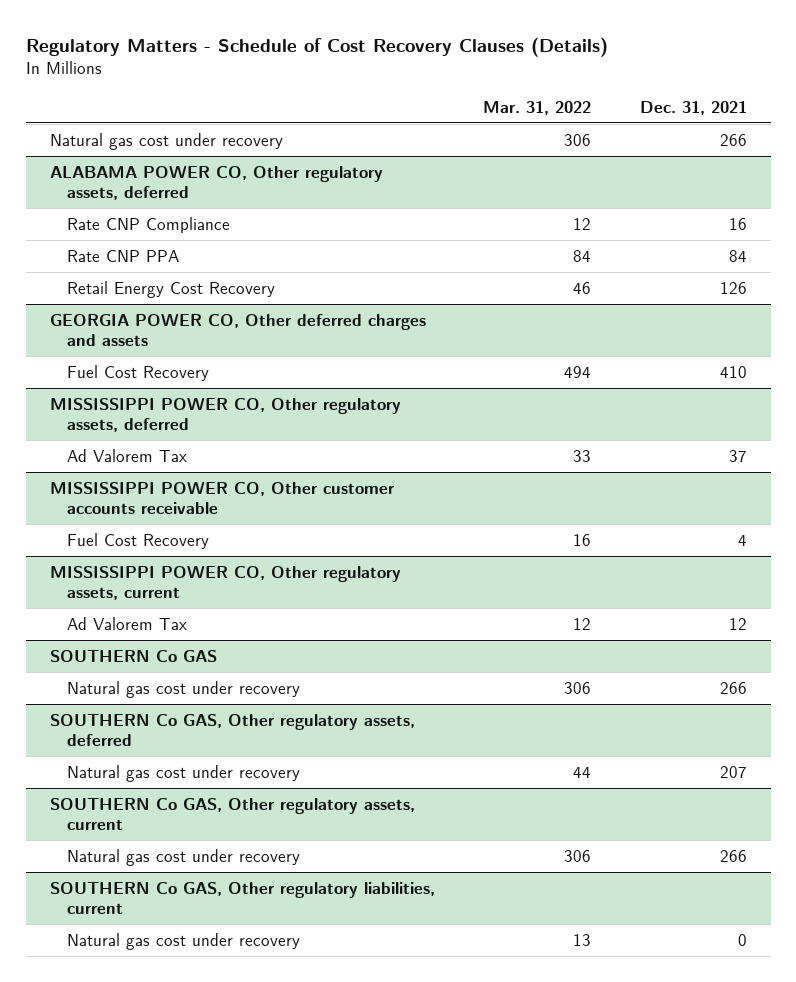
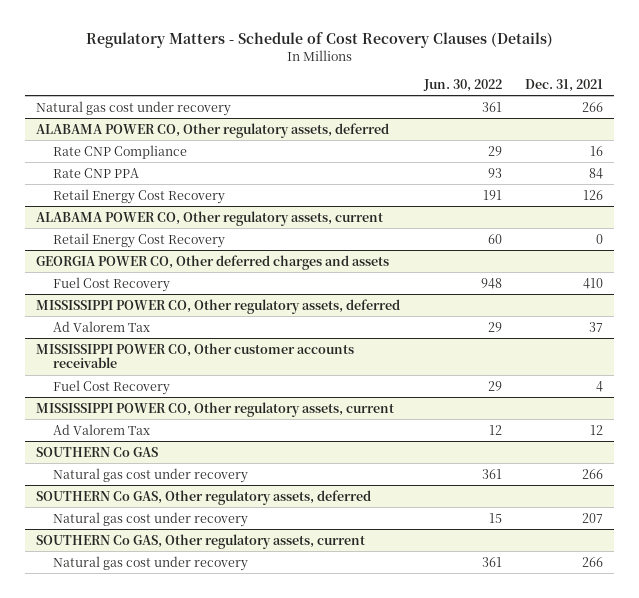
[483,100,592,115] Mar. 31, 2022 -> none
none -> [422,78,502,92] Jun. 30, 2022
none -> [36,210,384,226] ALABAMA POWER CO, Other regulatory assets, current
none -> [52,232,225,248] Retail Energy Cost Recovery
[49,881,435,914] SOUTHERN Co GAS, Other regulatory liabilities, current -> none
[67,932,301,950] Natural gas cost under recovery -> none

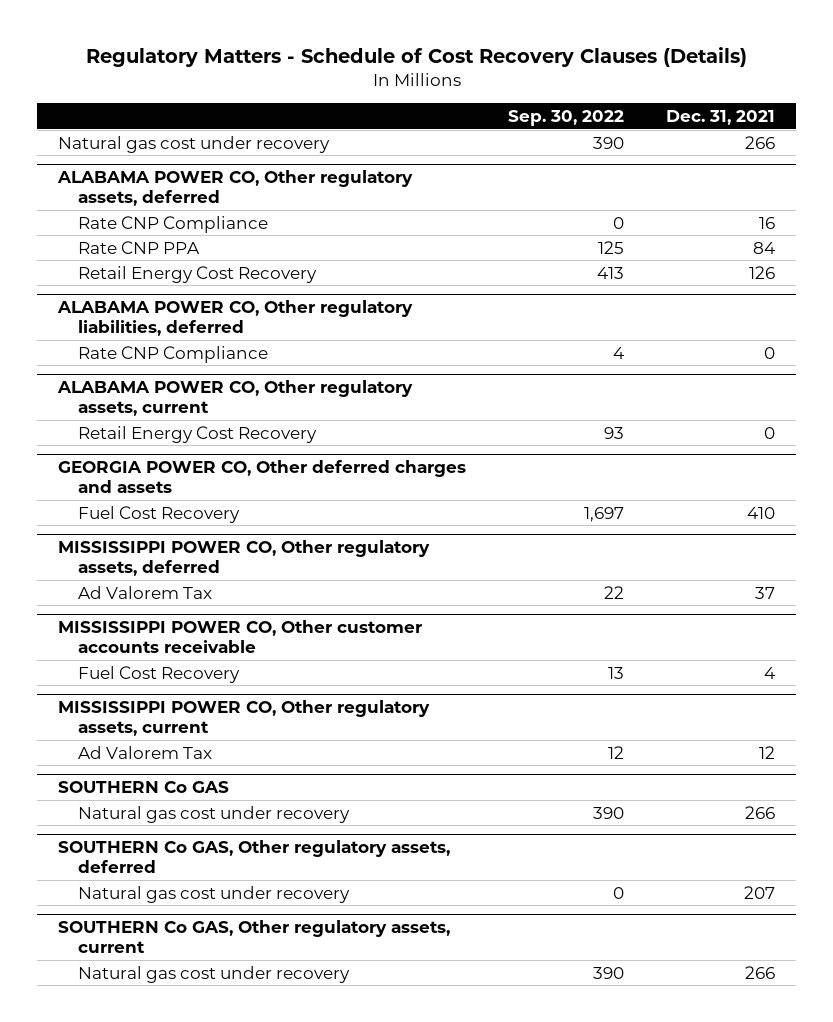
[422,78,502,92] Jun. 30, 2022 -> none
none -> [508,109,625,126] Sep. 30, 2022
none -> [57,300,414,337] ALABAMA POWER CO, Other regulatory liabilities, deferred
none -> [77,345,268,363] Rate CNP Compliance

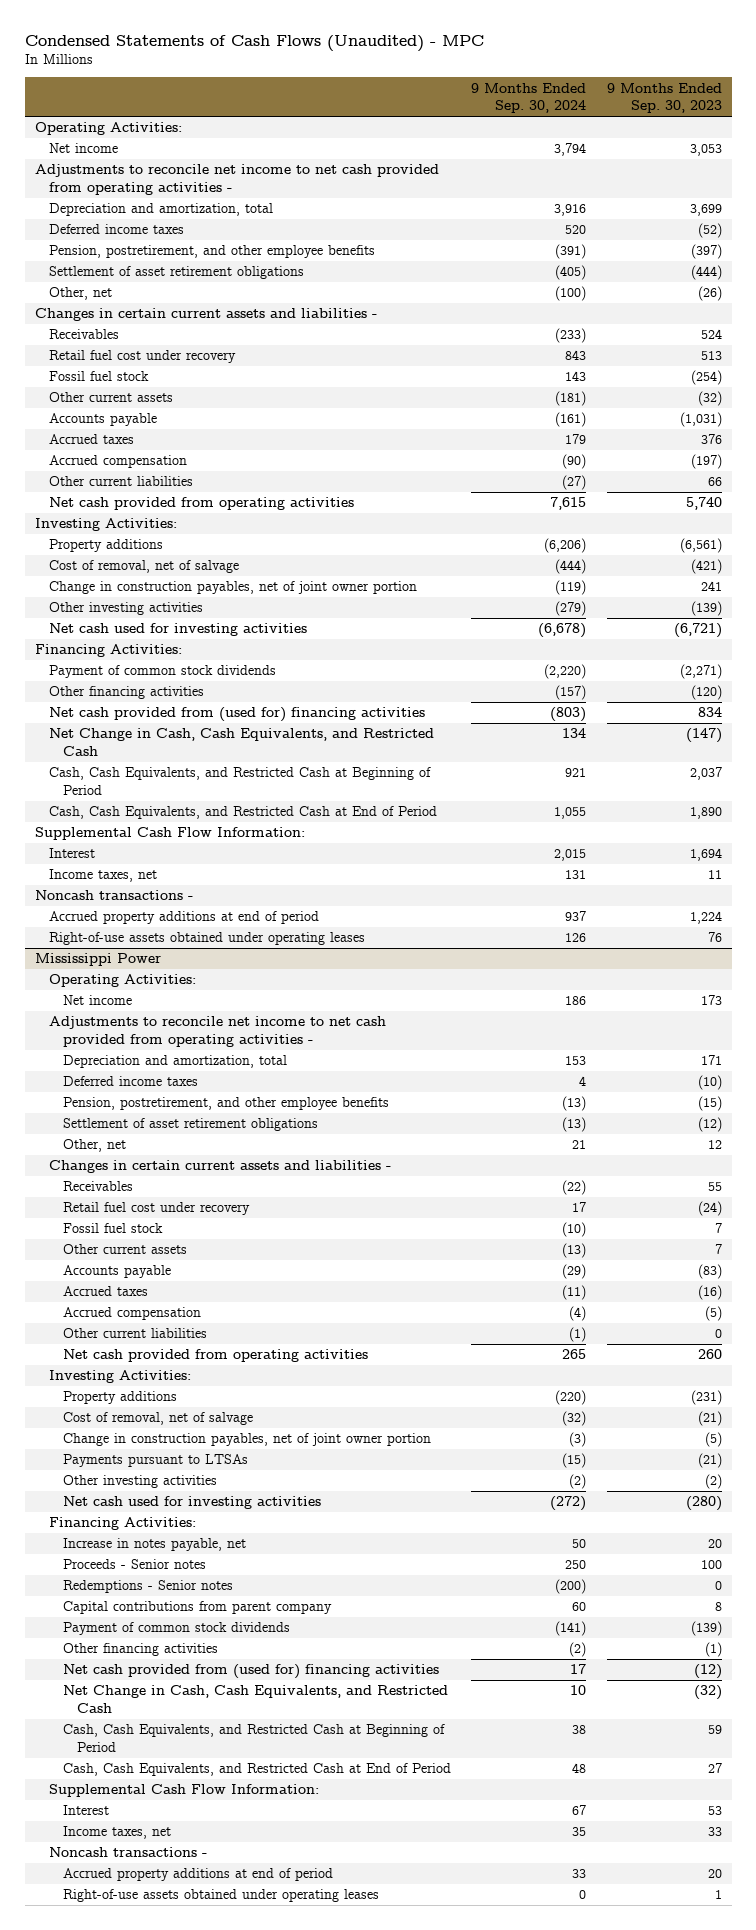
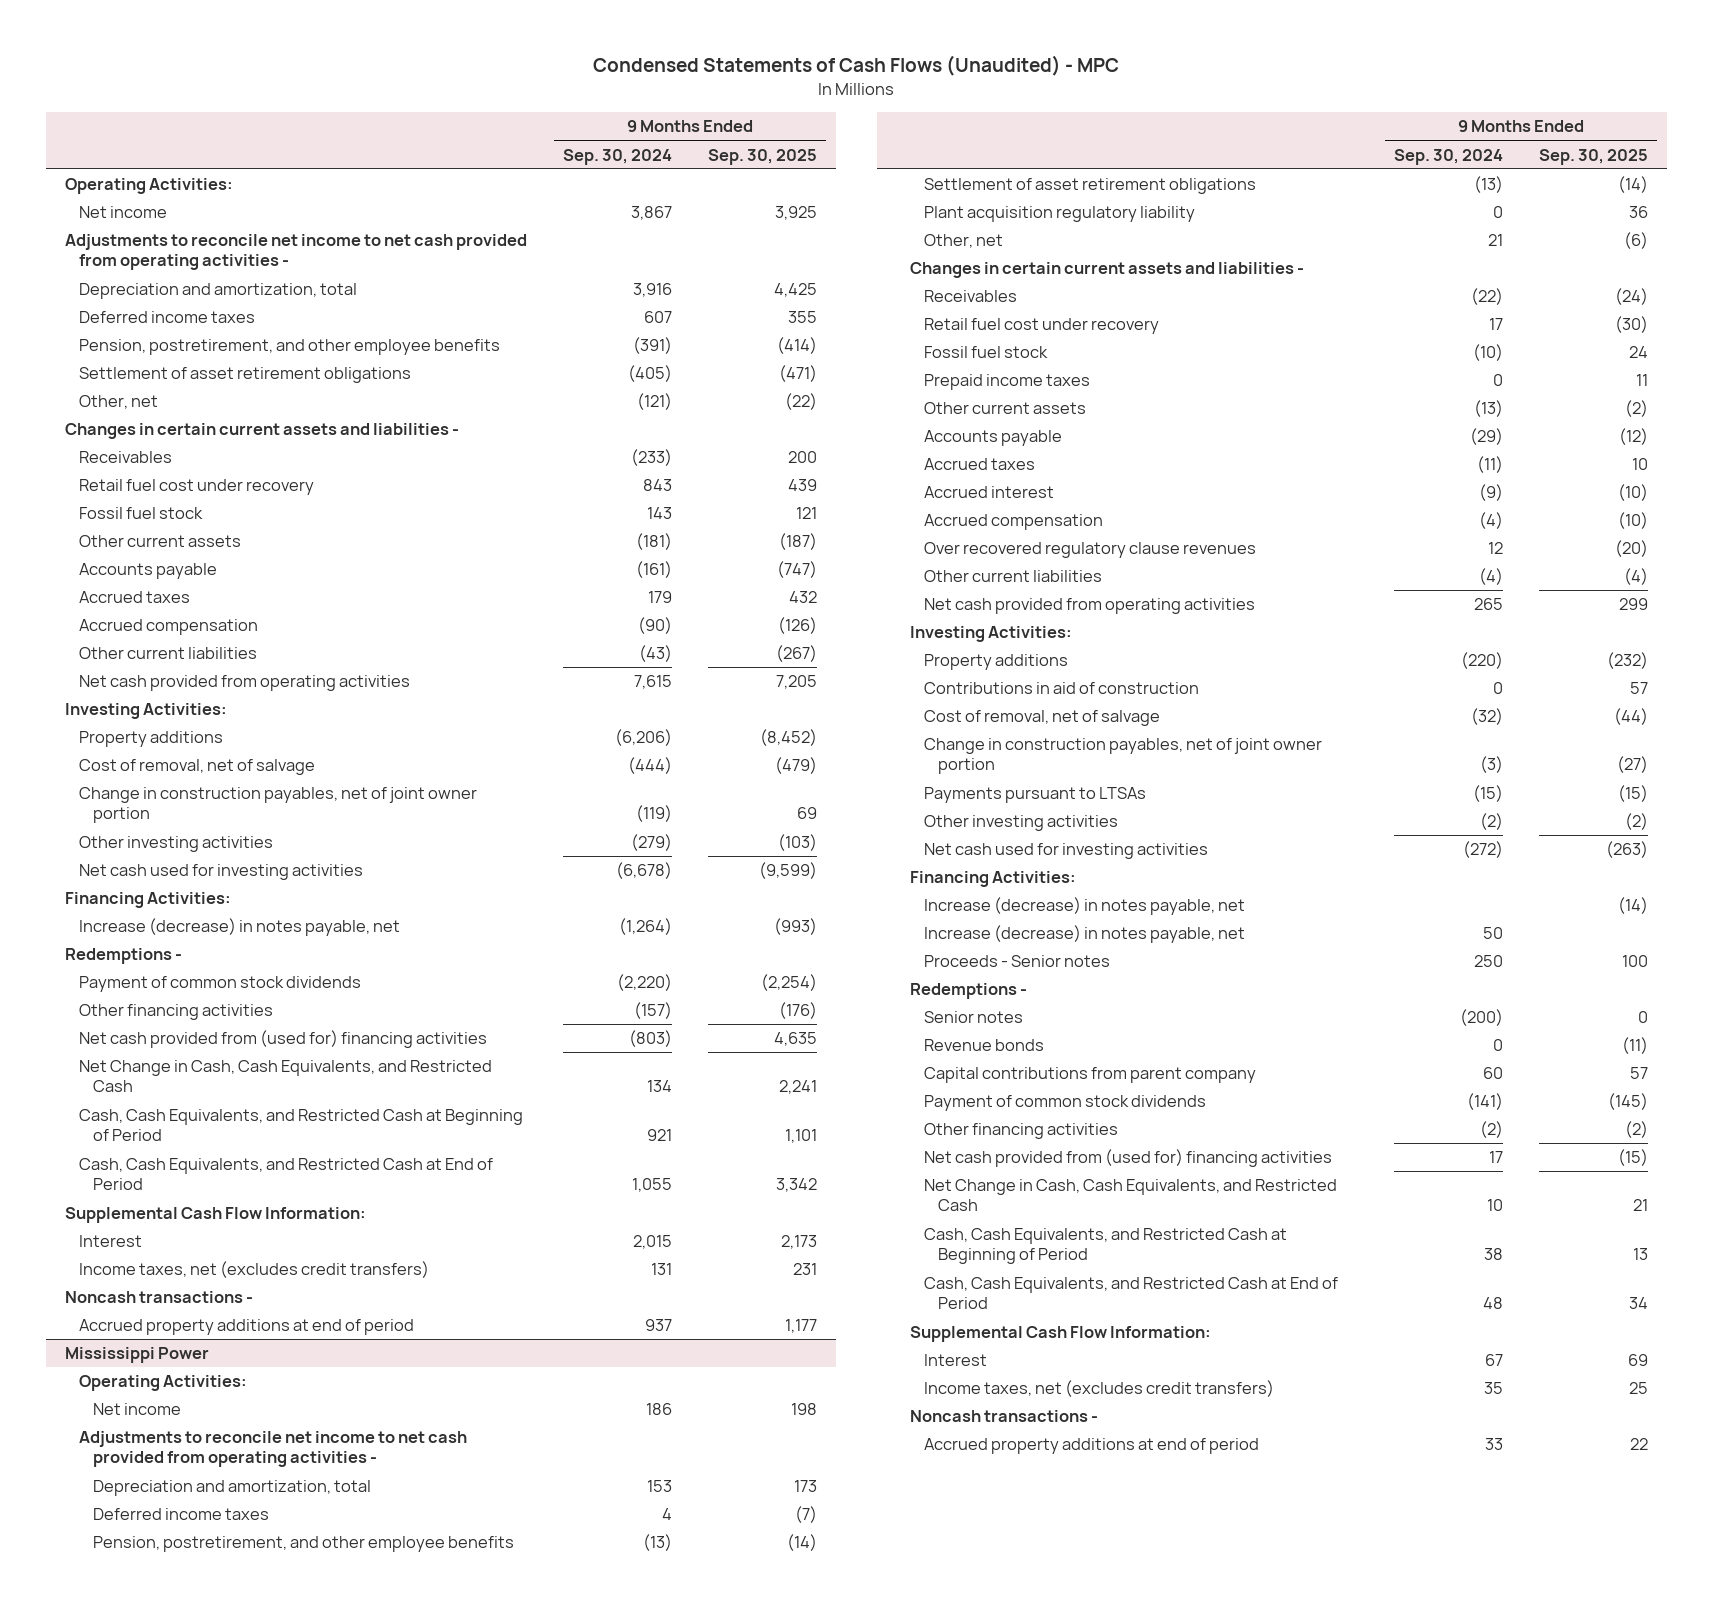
[606,82,722,114] 9 Months Ended Sep. 30, 2023 -> none
none -> [708,148,818,165] Sep. 30, 2025
[554,143,587,157] 3,794 -> [630,206,672,221] 3,867
[565,225,587,235] 520 -> [643,311,672,324] 607
[555,286,587,302] (100) -> [636,393,672,411] (121)
[562,475,587,491] (27) -> [638,645,672,663] (43)
none -> [78,918,400,937] Increase (decrease) in notes payable, net
none -> [64,948,182,965] Redemptions -
[48,869,157,883] Income taxes, net -> [78,1261,429,1279] Income taxes, net (excludes credit transfers)
[48,932,365,946] Right-of-use assets obtained under operating leases -> none
none -> [923,206,1195,223] Plant acquisition regulatory liability
none -> [923,374,1090,391] Prepaid income taxes
none -> [923,486,1054,499] Accrued interest
none -> [923,542,1256,559] Over recovered regulatory clause revenues
[569,1327,587,1343] (1) -> [1478,568,1503,586] (4)
none -> [923,682,1199,695] Contributions in aid of construction
none -> [923,897,1245,916] Increase (decrease) in notes payable, net
[62,1538,246,1552] Increase in notes payable, net -> [923,925,1245,944] Increase (decrease) in notes payable, net
none -> [909,983,1027,1000] Redemptions -
[62,1580,233,1594] Redemptions - Senior notes -> [923,1011,1023,1024] Senior notes
none -> [923,1039,1044,1052] Revenue bonds
[62,1826,171,1840] Income taxes, net -> [923,1380,1274,1398] Income taxes, net (excludes credit transfers)
[62,1889,379,1903] Right-of-use assets obtained under operating leases -> none

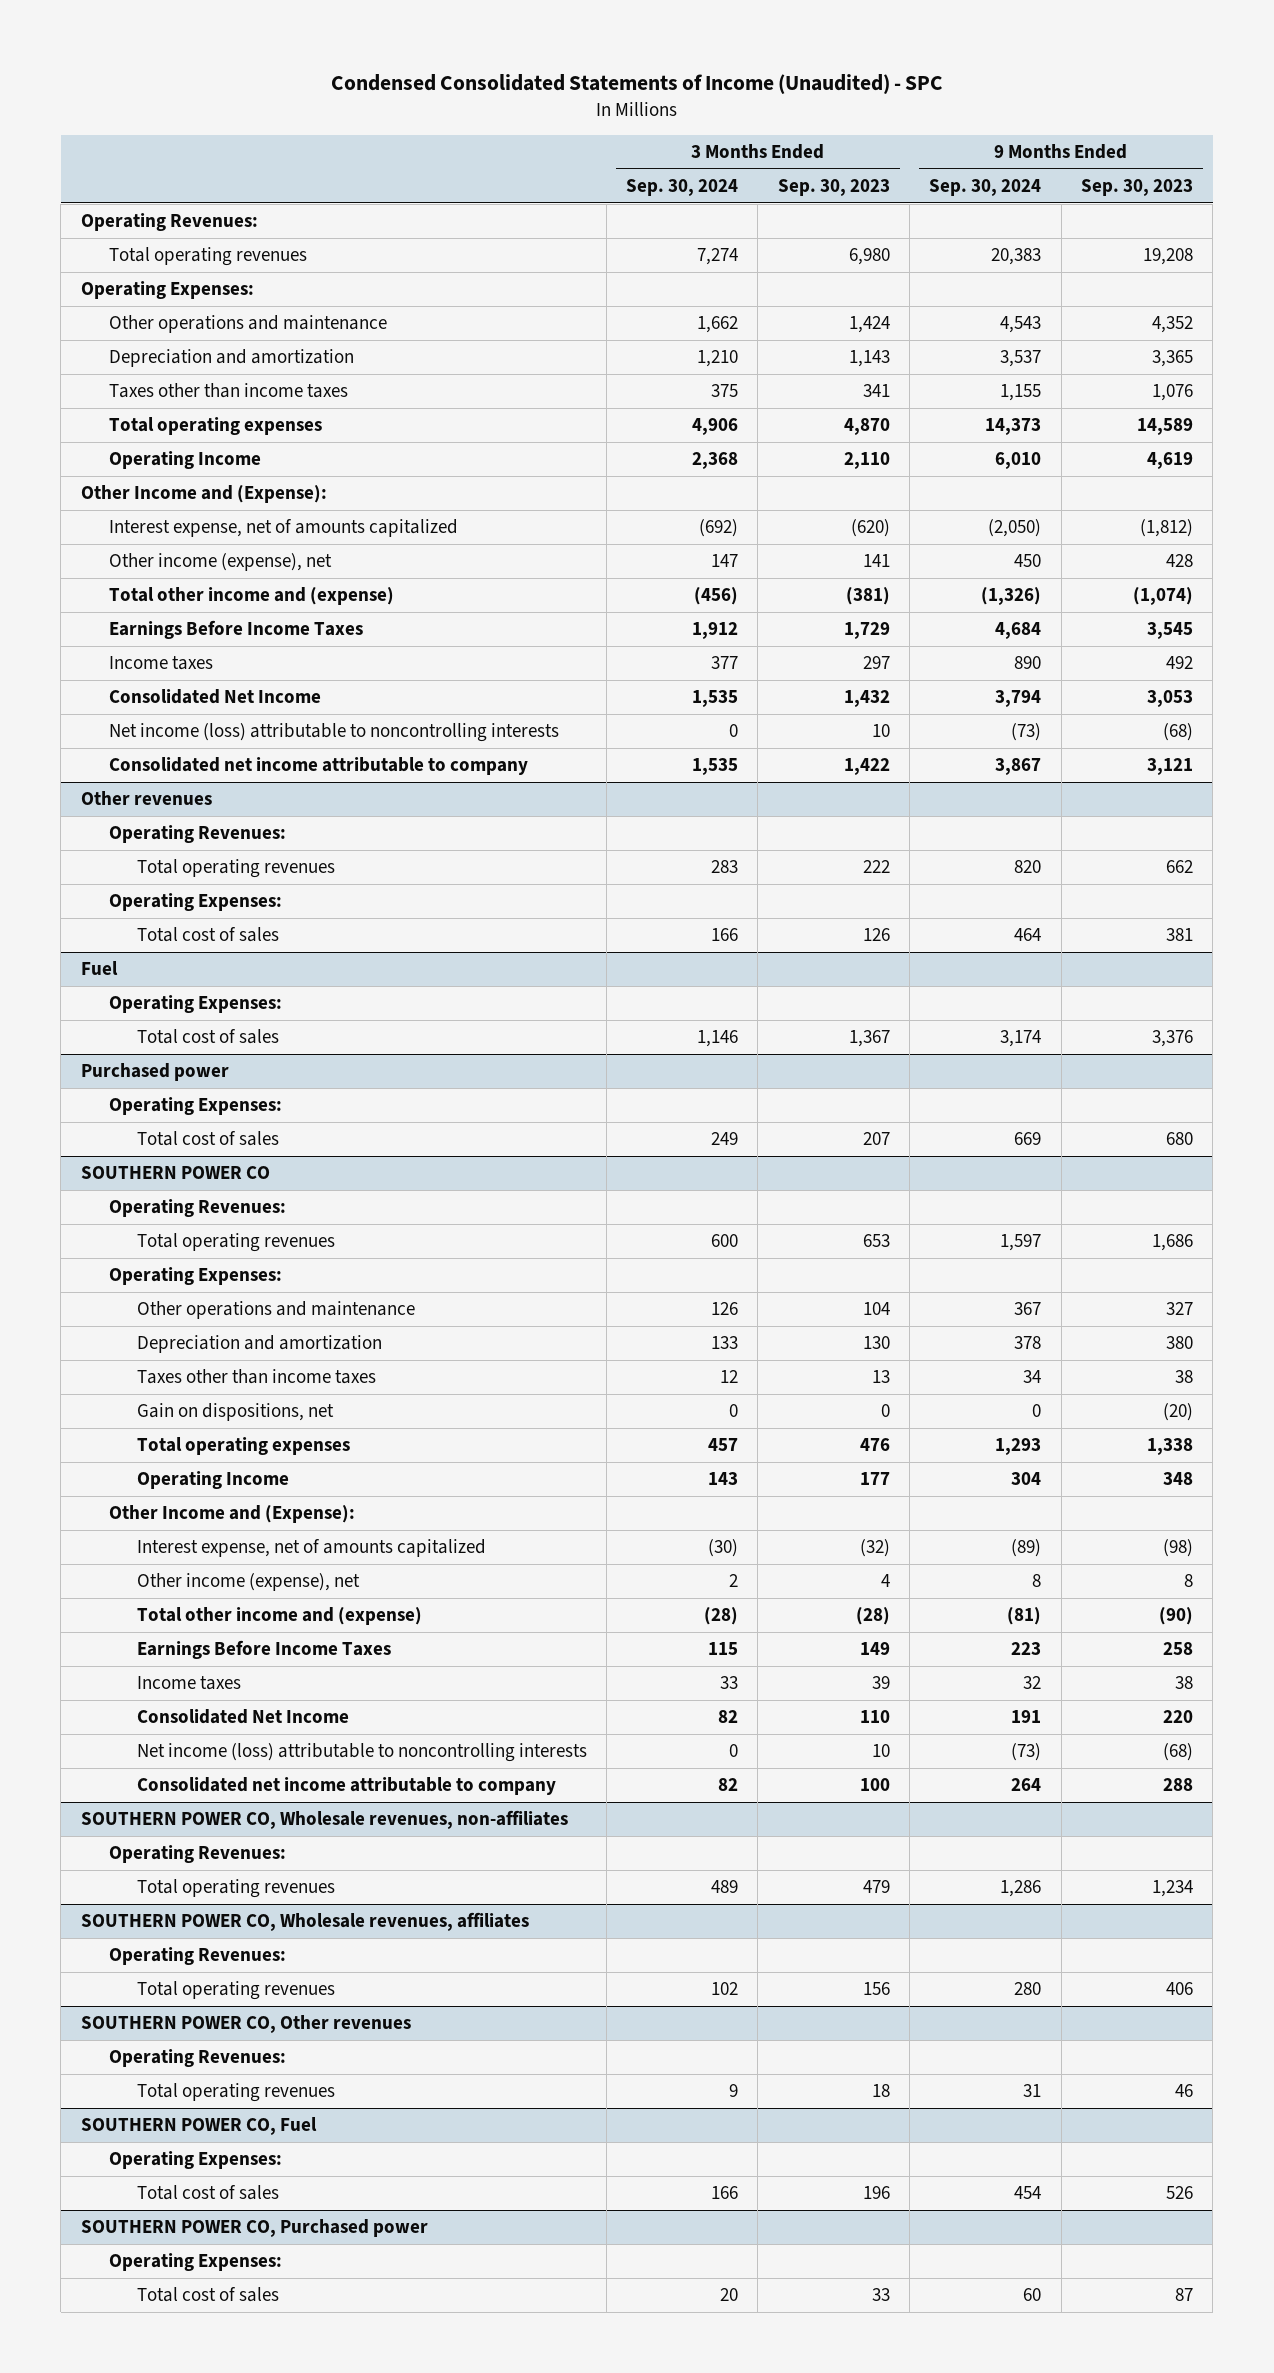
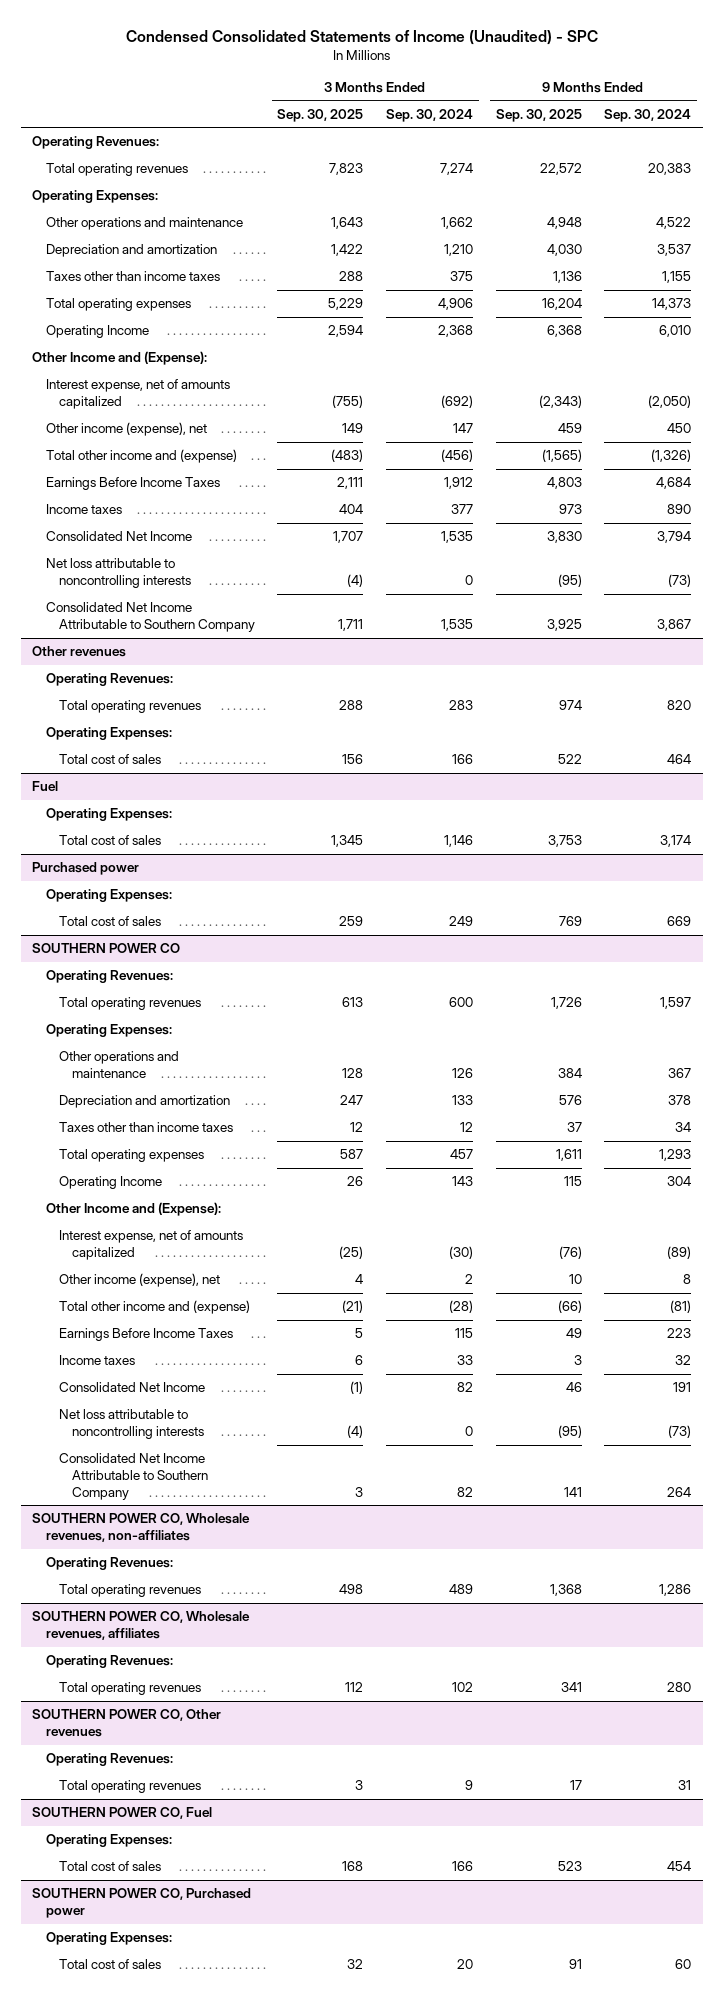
[777,178,890,196] Sep. 30, 2023 -> none
[1080,178,1193,196] Sep. 30, 2023 -> none
none -> [277,108,364,122] Sep. 30, 2025
none -> [495,108,582,122] Sep. 30, 2025
[1000,316,1042,334] 4,543 -> [656,217,692,230] 4,522
[108,723,559,743] Net income (loss) attributable to noncontrolling interests -> [45,558,191,589] Net loss attributable to noncontrolling interests
[108,757,528,776] Consolidated net income attributable to company -> [45,602,255,633] Consolidated Net Income Attributable to Southern Company
[136,1403,334,1422] Gain on dispositions, net -> none
[136,1743,587,1763] Net income (loss) attributable to noncontrolling interests -> [58,1409,205,1440] Net loss attributable to noncontrolling interests
[136,1777,556,1796] Consolidated net income attributable to company -> [58,1453,209,1500] Consolidated Net Income Attributable to Southern Company

